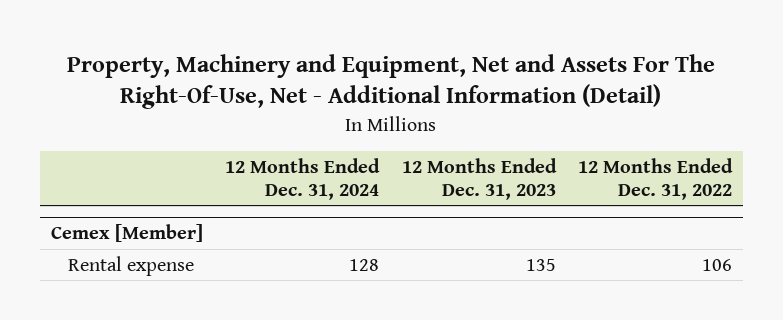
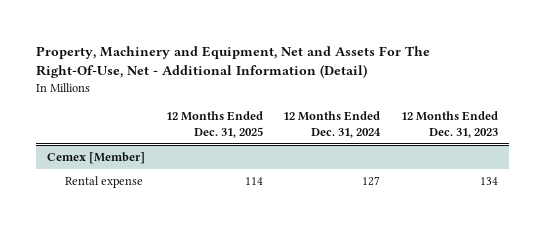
[577,157,733,200] 12 Months Ended Dec. 31, 2022 -> none
none -> [165,111,263,138] 12 Months Ended Dec. 31, 2025
[349,258,380,271] 128 -> [362,176,381,187] 127
[525,258,556,271] 135 -> [480,177,499,186] 134

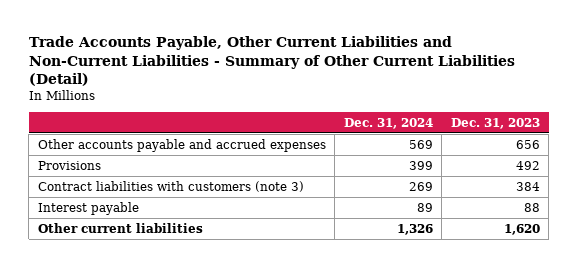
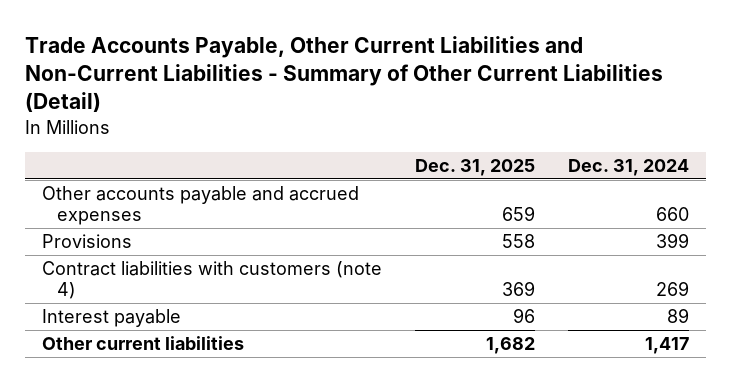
[450,117,540,129] Dec. 31, 2023 -> none
none -> [414,158,535,176] Dec. 31, 2025
[408,139,433,149] 569 -> [656,207,690,222] 660
[37,180,304,192] Contract liabilities with customers (note 3) -> [41,260,382,300] Contract liabilities with customers (note 4)
[396,223,433,235] 1,326 -> [645,336,690,354] 1,417

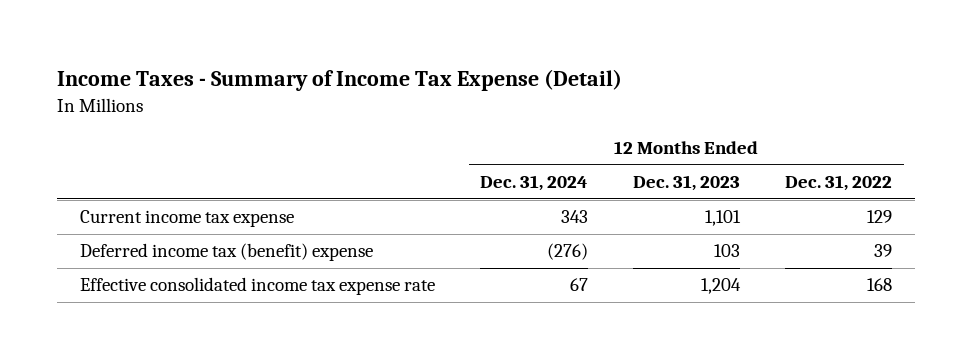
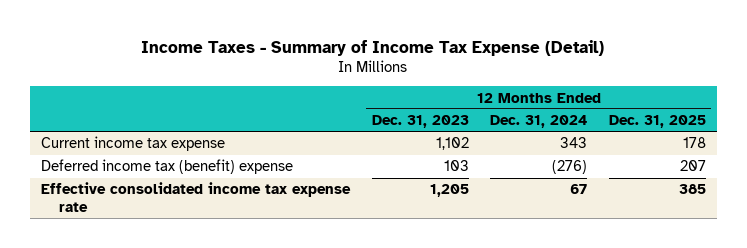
[785,174,893,191] Dec. 31, 2022 -> none
none -> [608,115,706,129] Dec. 31, 2025
[705,210,742,227] 1,101 -> [435,137,469,151] 1,102
[701,278,742,295] 1,204 -> [429,184,469,198] 1,205

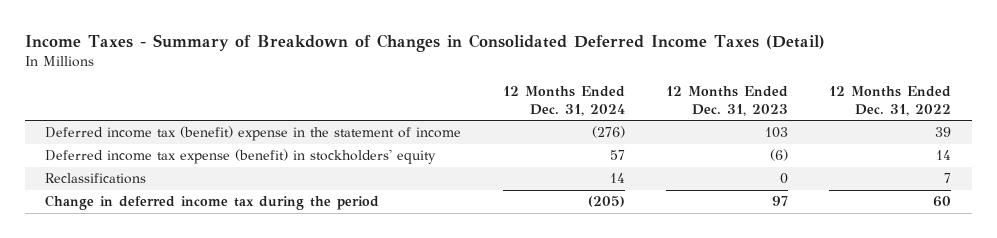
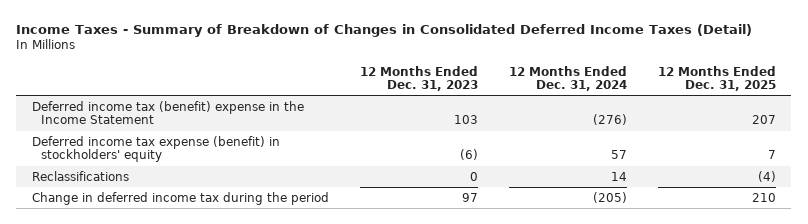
[829,86,952,116] 12 Months Ended Dec. 31, 2022 -> none
none -> [657,65,776,91] 12 Months Ended Dec. 31, 2025
[45,126,462,142] Deferred income tax (benefit) expense in the statement of income -> [31,100,304,125] Deferred income tax (benefit) expense in the Income Statement

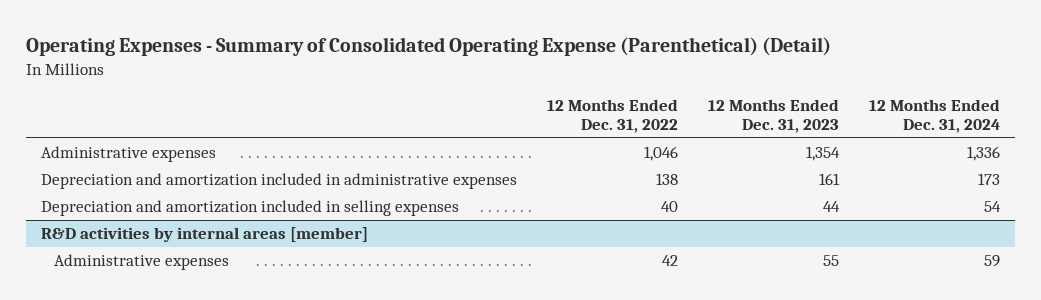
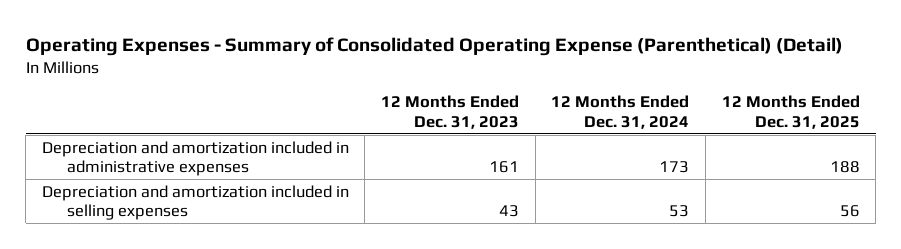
[547,98,679,134] 12 Months Ended Dec. 31, 2022 -> none
none -> [721,95,860,129] 12 Months Ended Dec. 31, 2025
[41,146,217,163] Administrative expenses -> none
[41,227,369,243] R&D activities by internal areas [member] -> none
[54,254,230,271] Administrative expenses -> none
[823,201,841,213] 44 -> [499,205,520,218] 43
[984,201,1002,213] 54 -> [669,205,690,218] 53

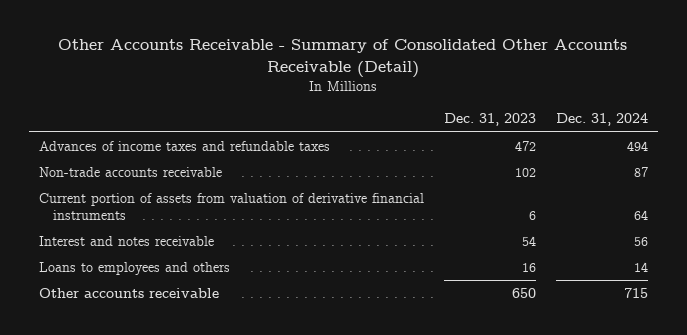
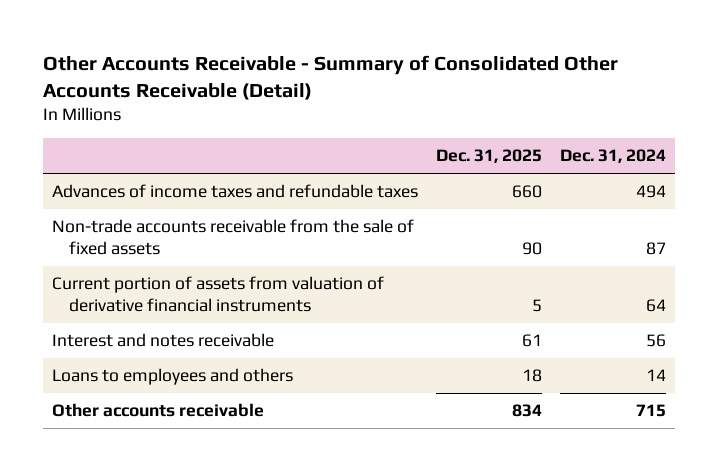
[443,113,536,127] Dec. 31, 2023 -> none
none -> [436,149,543,164] Dec. 31, 2025
[38,166,222,177] Non-trade accounts receivable -> [52,219,415,255] Non-trade accounts receivable from the sale of fixed assets

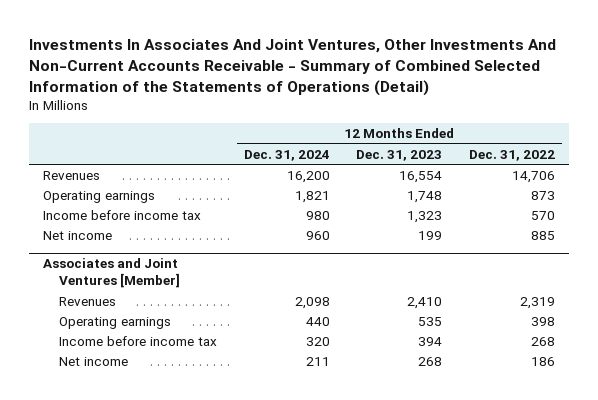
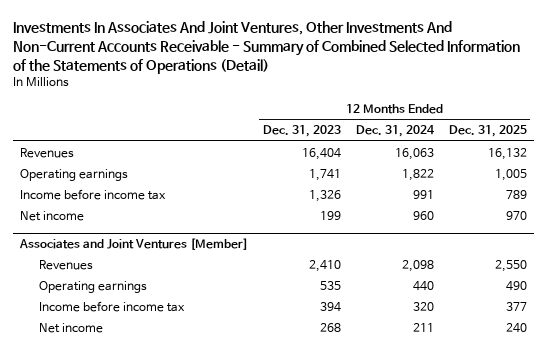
[469,149,556,161] Dec. 31, 2022 -> none
none -> [448,125,527,138] Dec. 31, 2025
[286,170,330,183] 16,200 -> [394,147,434,160] 16,063
[399,170,443,183] 16,554 -> [301,147,341,160] 16,404
[294,190,330,203] 1,821 -> [401,168,434,181] 1,822
[407,190,443,203] 1,748 -> [308,168,341,181] 1,741
[305,210,330,220] 980 -> [412,189,434,199] 991
[407,210,443,223] 1,323 -> [308,189,341,202] 1,326

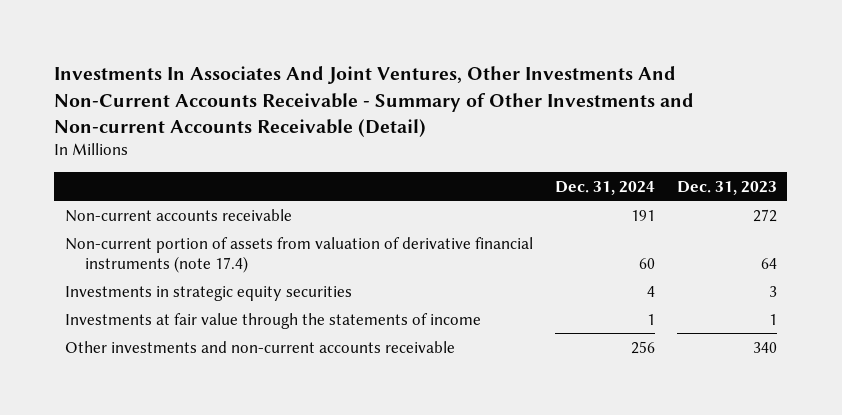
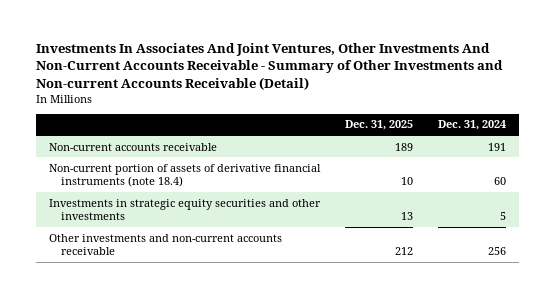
[676,180,777,195] Dec. 31, 2023 -> none
none -> [344,120,413,131] Dec. 31, 2025
[65,312,482,329] Investments at fair value through the statements of income -> none
[65,236,534,273] Non-current portion of assets from valuation of derivative financial instruments (note 17.4) -> [48,163,321,188] Non-current portion of assets of derivative financial instruments (note 18.4)
[65,285,353,301] Investments in strategic equity securities -> [48,198,321,221] Investments in strategic equity securities and other investments
[646,285,655,297] 4 -> [500,212,507,221] 5

